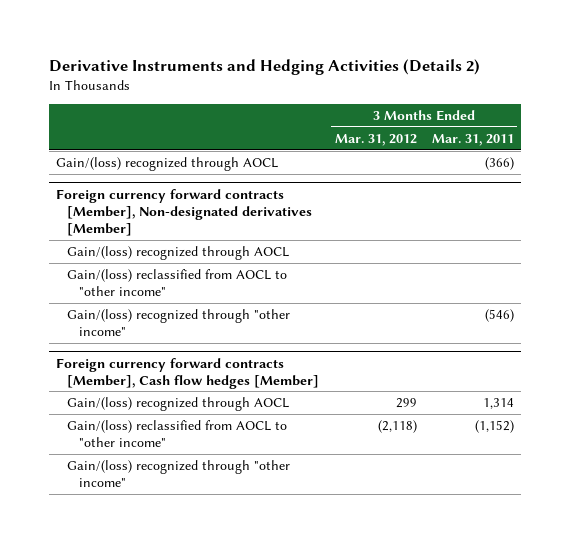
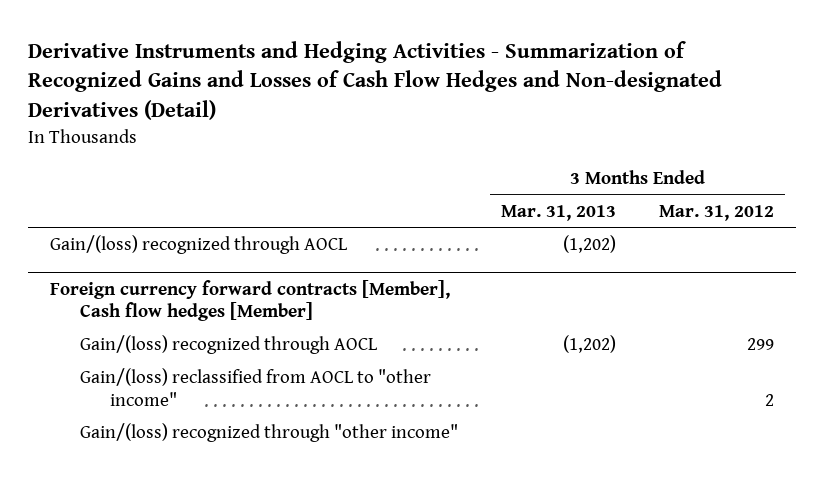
[48,58,480,75] Derivative Instruments and Hedging Activities (Details 2) -> [28,40,723,120] Derivative Instruments and Hedging Activities - Summarization of Recognized Gains and Losses of Cash Flow Hedges and Non-designated Derivatives (Detail)
[431,133,514,146] Mar. 31, 2011 -> none
none -> [501,204,617,221] Mar. 31, 2013
[56,188,313,236] Foreign currency forward contracts [Member], Non-designated derivatives [Member] -> none
[67,246,290,261] Gain/(loss) recognized through AOCL -> none
[67,269,288,297] Gain/(loss) reclassified from AOCL to "other income" -> none
[67,309,291,337] Gain/(loss) recognized through "other income" -> none
[377,420,417,434] (2,118) -> [765,393,775,406] 2

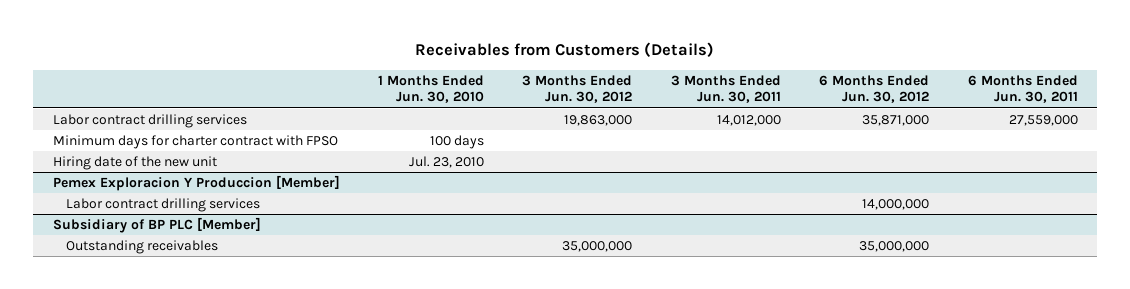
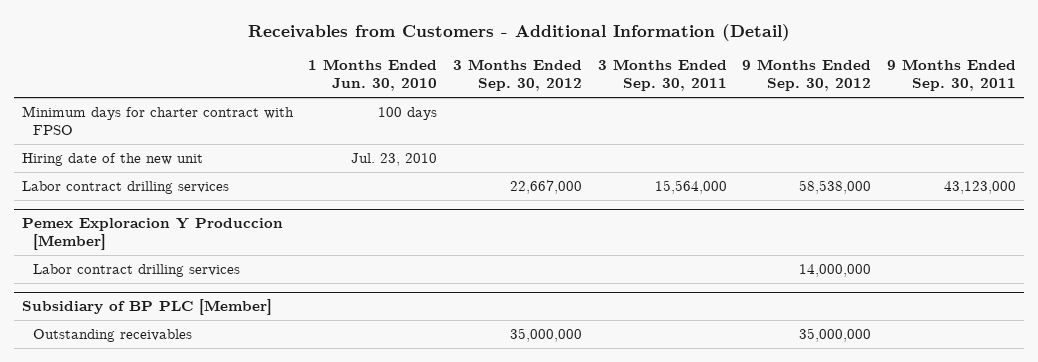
[415,42,715,58] Receivables from Customers (Details) -> [247,23,790,41] Receivables from Customers - Additional Information (Detail)
[522,74,633,104] 3 Months Ended Jun. 30, 2012 -> none
[670,74,781,104] 3 Months Ended Jun. 30, 2011 -> none
[819,74,930,104] 6 Months Ended Jun. 30, 2012 -> none
[967,74,1078,104] 6 Months Ended Jun. 30, 2011 -> none
none -> [453,59,583,92] 3 Months Ended Sep. 30, 2012
none -> [597,59,727,92] 3 Months Ended Sep. 30, 2011
none -> [742,59,872,92] 9 Months Ended Sep. 30, 2012
none -> [887,59,1017,92] 9 Months Ended Sep. 30, 2011
[52,114,247,129] Labor contract drilling services -> [21,180,229,194] Labor contract drilling services

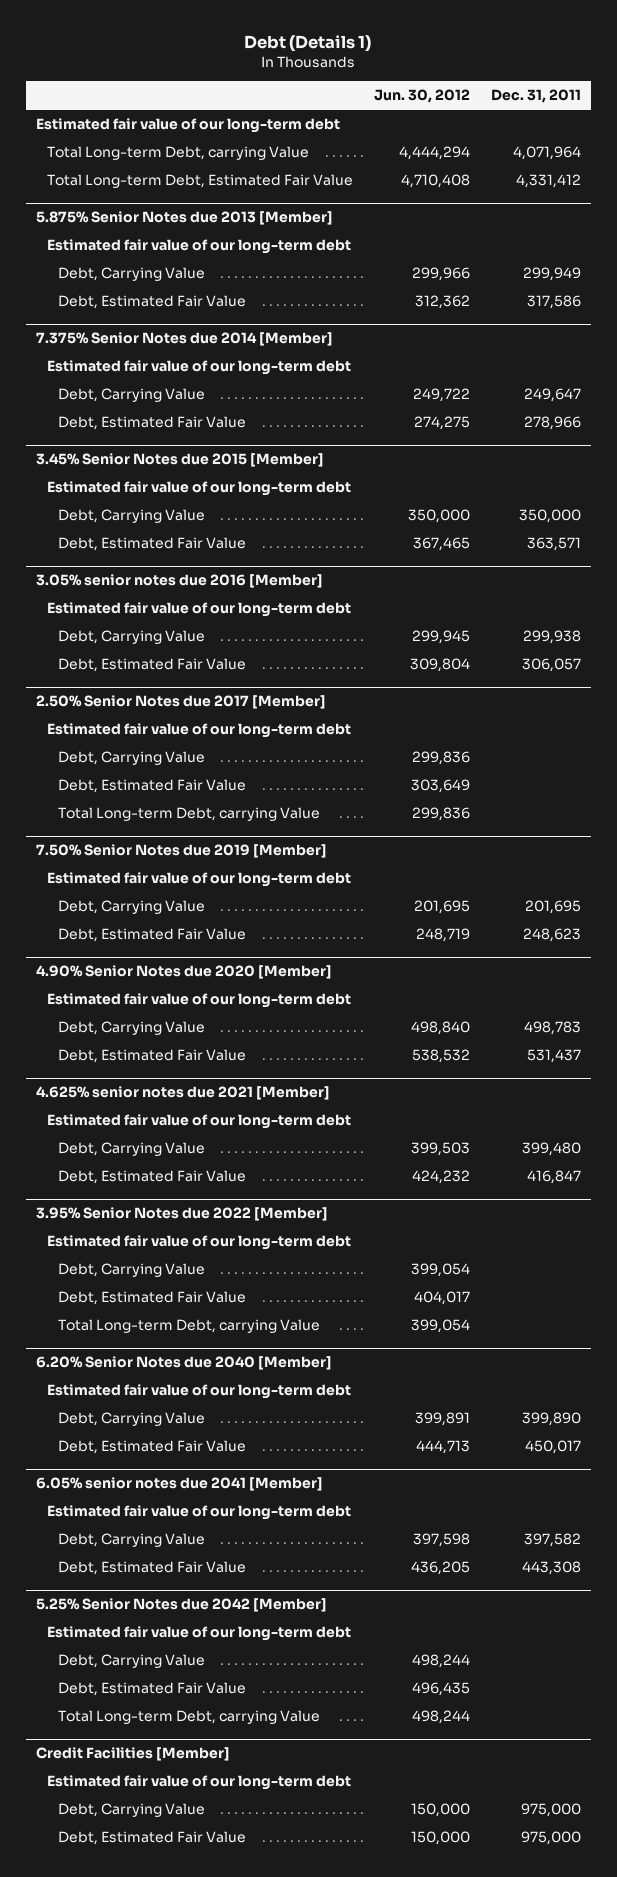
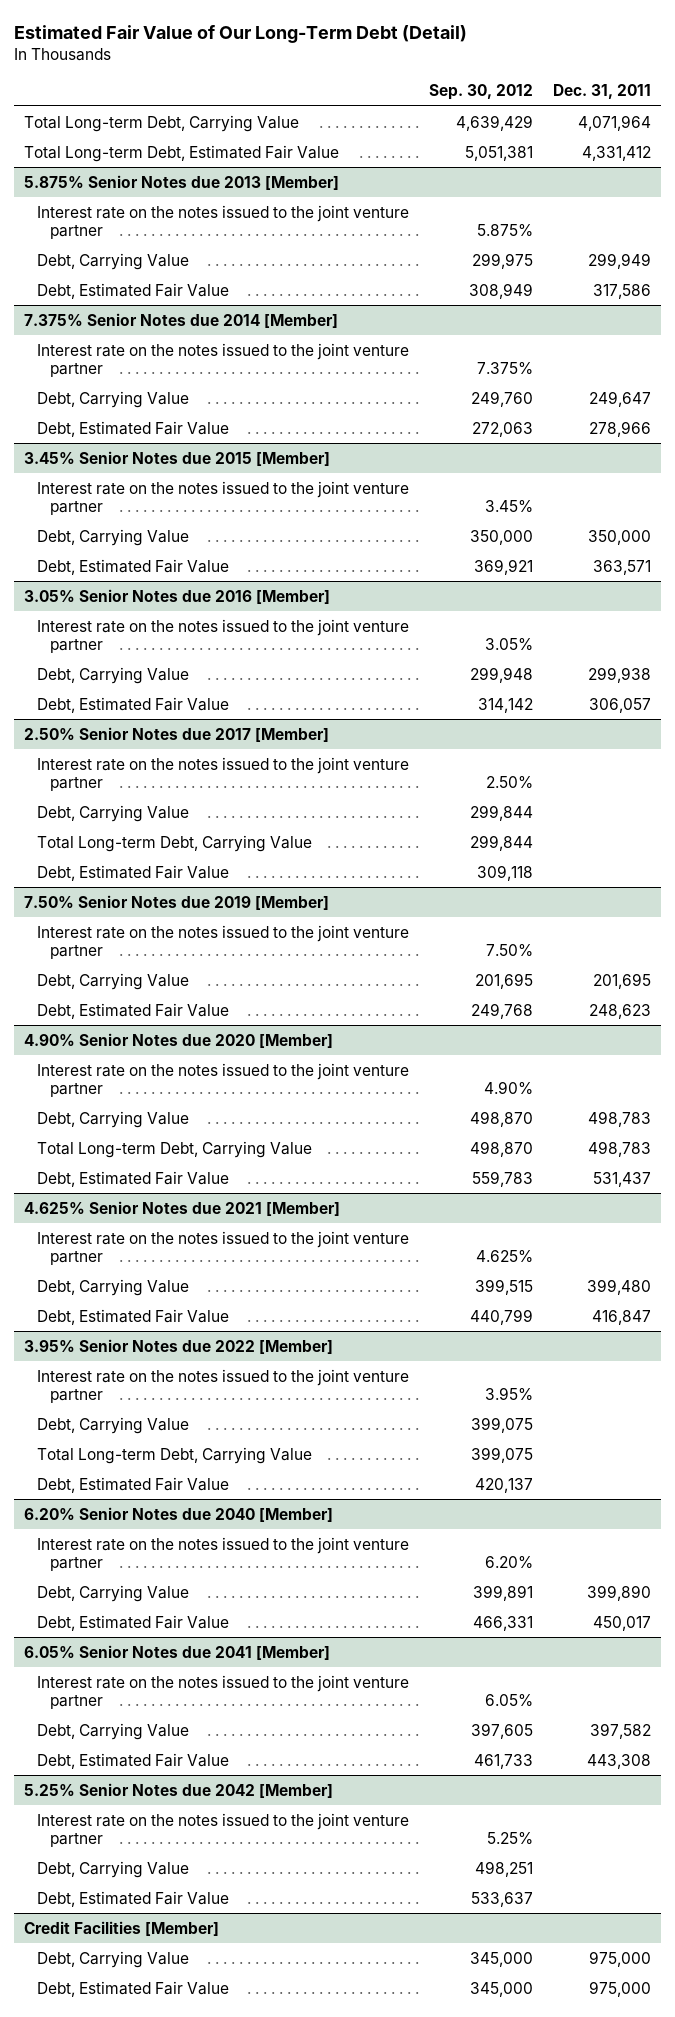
[244,34,372,52] Debt (Details 1) -> [14,24,468,43] Estimated Fair Value of Our Long-Term Debt (Detail)
[373,89,470,104] Jun. 30, 2012 -> none
none -> [429,84,534,101] Sep. 30, 2012
[36,118,341,134] Estimated fair value of our long-term debt -> none
[47,146,310,161] Total Long-term Debt, carrying Value -> [24,114,300,132] Total Long-term Debt, Carrying Value
[47,239,352,255] Estimated fair value of our long-term debt -> none
none -> [37,204,410,240] Interest rate on the notes issued to the joint venture partner
[47,360,352,376] Estimated fair value of our long-term debt -> none
none -> [37,342,410,378] Interest rate on the notes issued to the joint venture partner
[47,481,352,497] Estimated fair value of our long-term debt -> none
none -> [37,480,410,516] Interest rate on the notes issued to the joint venture partner
[47,602,352,618] Estimated fair value of our long-term debt -> none
[36,574,324,589] 3.05% senior notes due 2016 [Member] -> [24,588,331,604] 3.05% Senior Notes due 2016 [Member]
none -> [37,618,410,654] Interest rate on the notes issued to the joint venture partner
[47,723,352,739] Estimated fair value of our long-term debt -> none
none -> [37,756,410,792] Interest rate on the notes issued to the joint venture partner
none -> [37,834,313,852] Total Long-term Debt, Carrying Value
[58,807,321,822] Total Long-term Debt, carrying Value -> none
[47,872,352,888] Estimated fair value of our long-term debt -> none
none -> [37,924,410,960] Interest rate on the notes issued to the joint venture partner
[47,993,352,1009] Estimated fair value of our long-term debt -> none
none -> [37,1062,410,1098] Interest rate on the notes issued to the joint venture partner
none -> [37,1140,313,1158] Total Long-term Debt, Carrying Value
[47,1114,352,1130] Estimated fair value of our long-term debt -> none
[36,1086,331,1101] 4.625% senior notes due 2021 [Member] -> [24,1200,341,1216] 4.625% Senior Notes due 2021 [Member]
none -> [37,1230,410,1266] Interest rate on the notes issued to the joint venture partner
[47,1235,352,1251] Estimated fair value of our long-term debt -> none
none -> [37,1368,410,1404] Interest rate on the notes issued to the joint venture partner
none -> [37,1446,313,1464] Total Long-term Debt, Carrying Value
[58,1319,321,1334] Total Long-term Debt, carrying Value -> none
[47,1384,352,1400] Estimated fair value of our long-term debt -> none
none -> [37,1536,410,1572] Interest rate on the notes issued to the joint venture partner
[47,1505,352,1521] Estimated fair value of our long-term debt -> none
[36,1477,324,1492] 6.05% senior notes due 2041 [Member] -> [24,1644,331,1660] 6.05% Senior Notes due 2041 [Member]
none -> [37,1674,410,1710] Interest rate on the notes issued to the joint venture partner
[47,1626,352,1642] Estimated fair value of our long-term debt -> none
none -> [37,1812,410,1848] Interest rate on the notes issued to the joint venture partner
[58,1710,321,1725] Total Long-term Debt, carrying Value -> none
[47,1775,352,1791] Estimated fair value of our long-term debt -> none

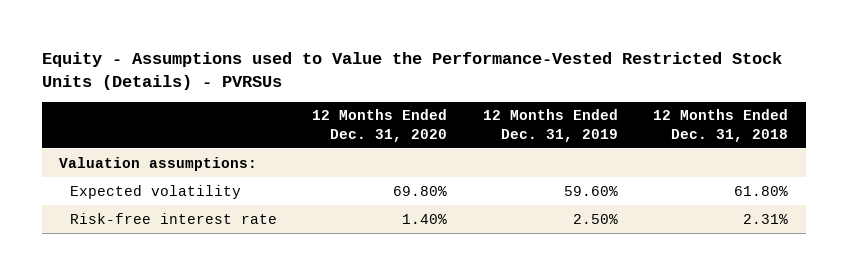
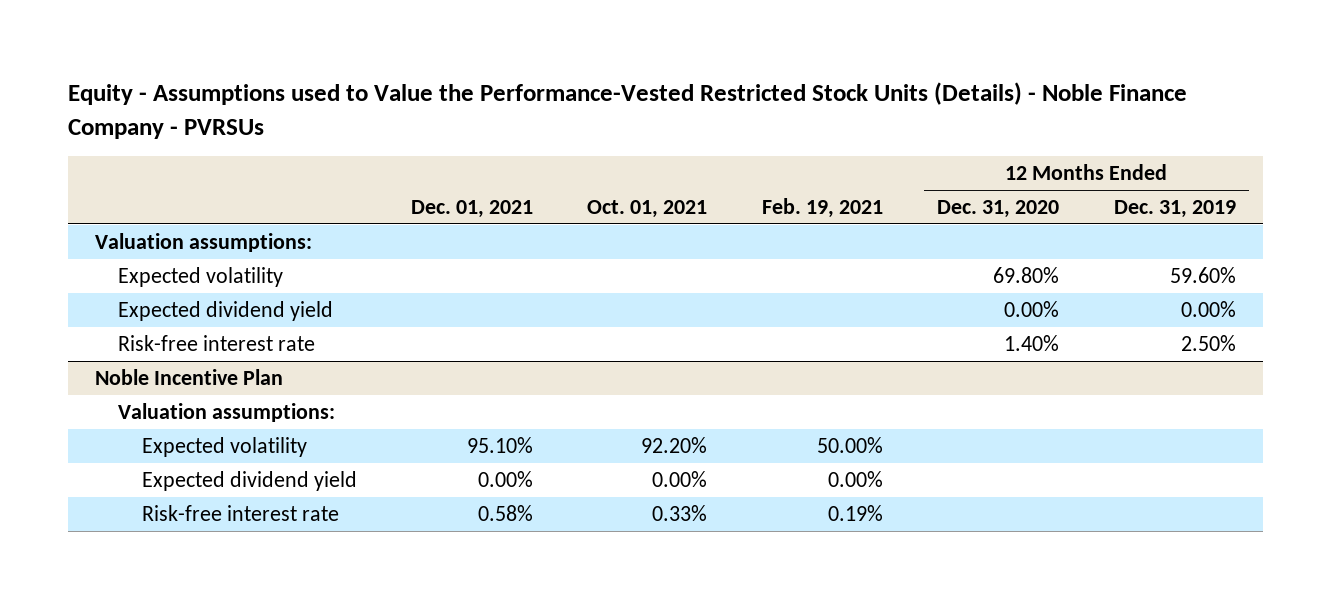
[41,52,782,91] Equity - Assumptions used to Value the Performance-Vested Restricted Stock Units (Details) - PVRSUs -> [67,82,1187,139] Equity - Assumptions used to Value the Performance-Vested Restricted Stock Units (Details) - Noble Finance Company - PVRSUs
[653,109,789,142] 12 Months Ended Dec. 31, 2018 -> none
none -> [411,199,534,218] Dec. 01, 2021
none -> [587,199,708,218] Oct. 01, 2021
none -> [761,197,883,218] Feb. 19, 2021
none -> [118,300,334,321] Expected dividend yield
none -> [95,368,284,385] Noble Incentive Plan
none -> [118,402,336,422] Valuation assumptions:
none -> [141,436,307,457] Expected volatility
none -> [141,470,357,491] Expected dividend yield
none -> [141,504,339,521] Risk-free interest rate

